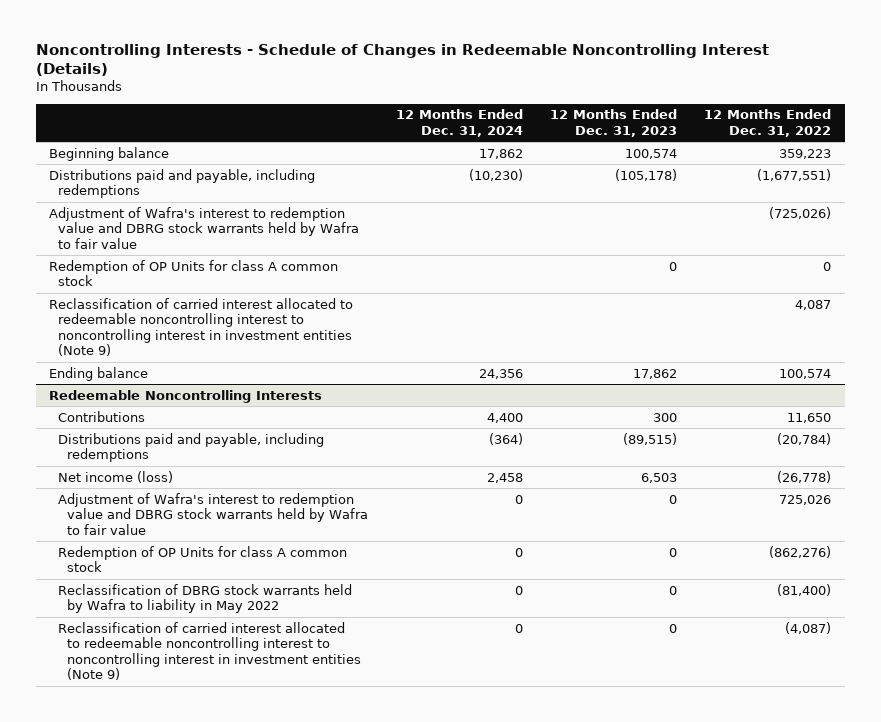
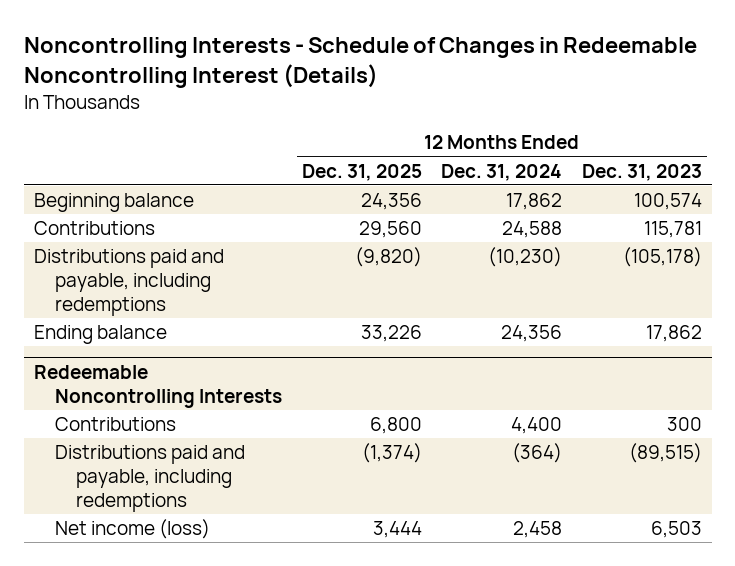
[704,109,832,137] 12 Months Ended Dec. 31, 2022 -> none
none -> [301,163,422,181] Dec. 31, 2025
none -> [33,221,155,236] Contributions
[49,206,360,249] Adjustment of Wafra's interest to redemption value and DBRG stock warrants held by Wafra to fair value -> none
[49,259,339,287] Redemption of OP Units for class A common stock -> none
[49,297,354,357] Reclassification of carried interest allocated to redeemable noncontrolling interest to noncontrolling interest in investment entities (Note 9) -> none
[58,492,369,535] Adjustment of Wafra's interest to redemption value and DBRG stock warrants held by Wafra to fair value -> none
[58,545,348,573] Redemption of OP Units for class A common stock -> none
[58,583,353,614] Reclassification of DBRG stock warrants held by Wafra to liability in May 2022 -> none
[58,621,362,681] Reclassification of carried interest allocated to redeemable noncontrolling interest to noncontrolling interest in investment entities (Note 9) -> none

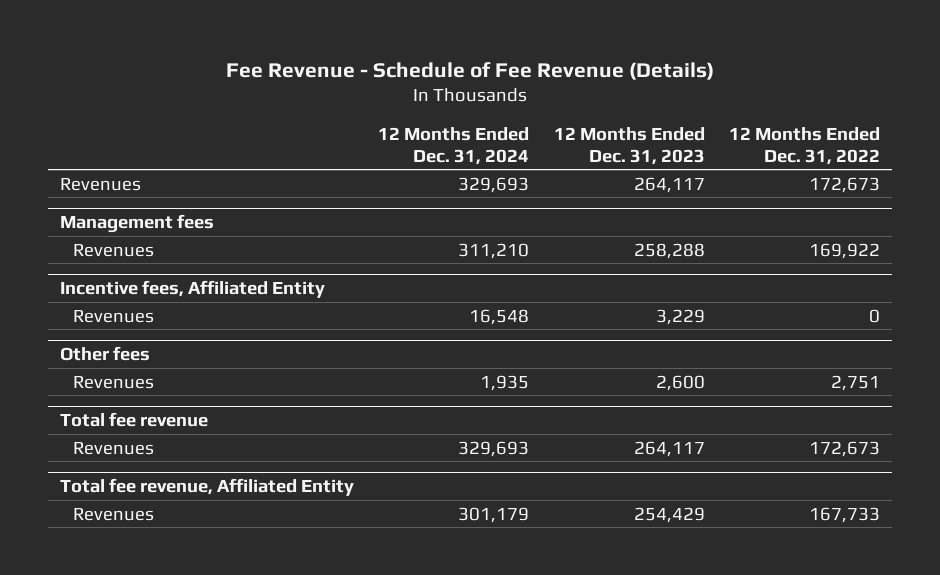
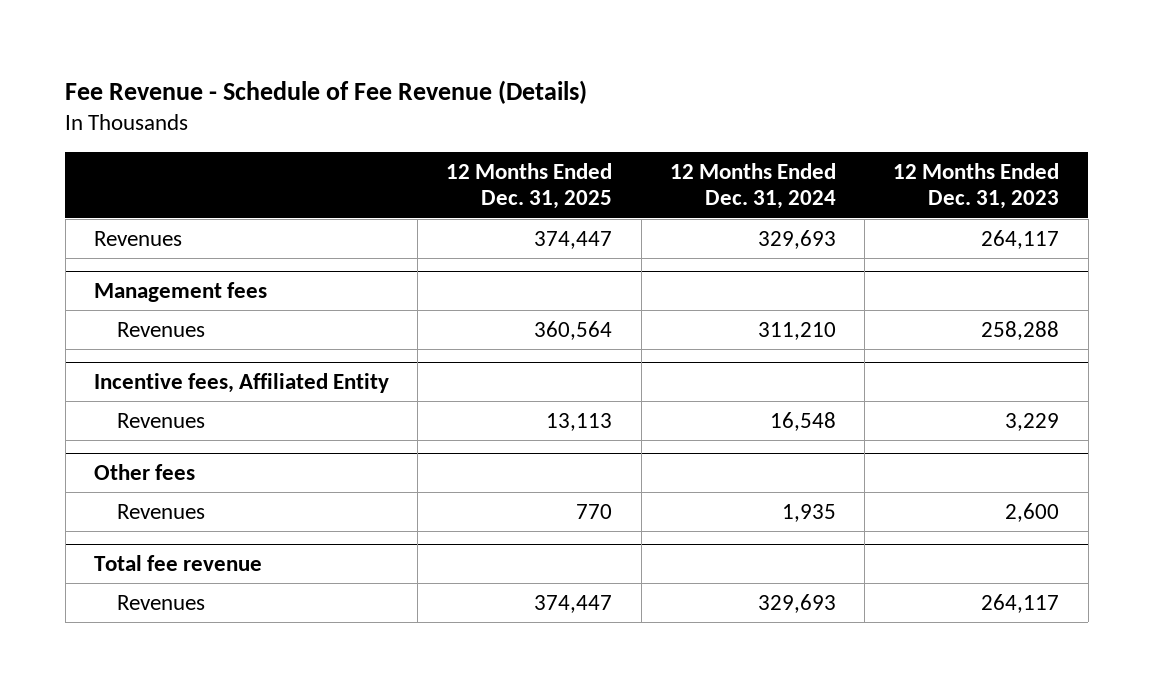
[728,126,880,165] 12 Months Ended Dec. 31, 2022 -> none
none -> [446,163,613,210] 12 Months Ended Dec. 31, 2025
[60,477,355,496] Total fee revenue, Affiliated Entity -> none
[73,507,155,521] Revenues -> none

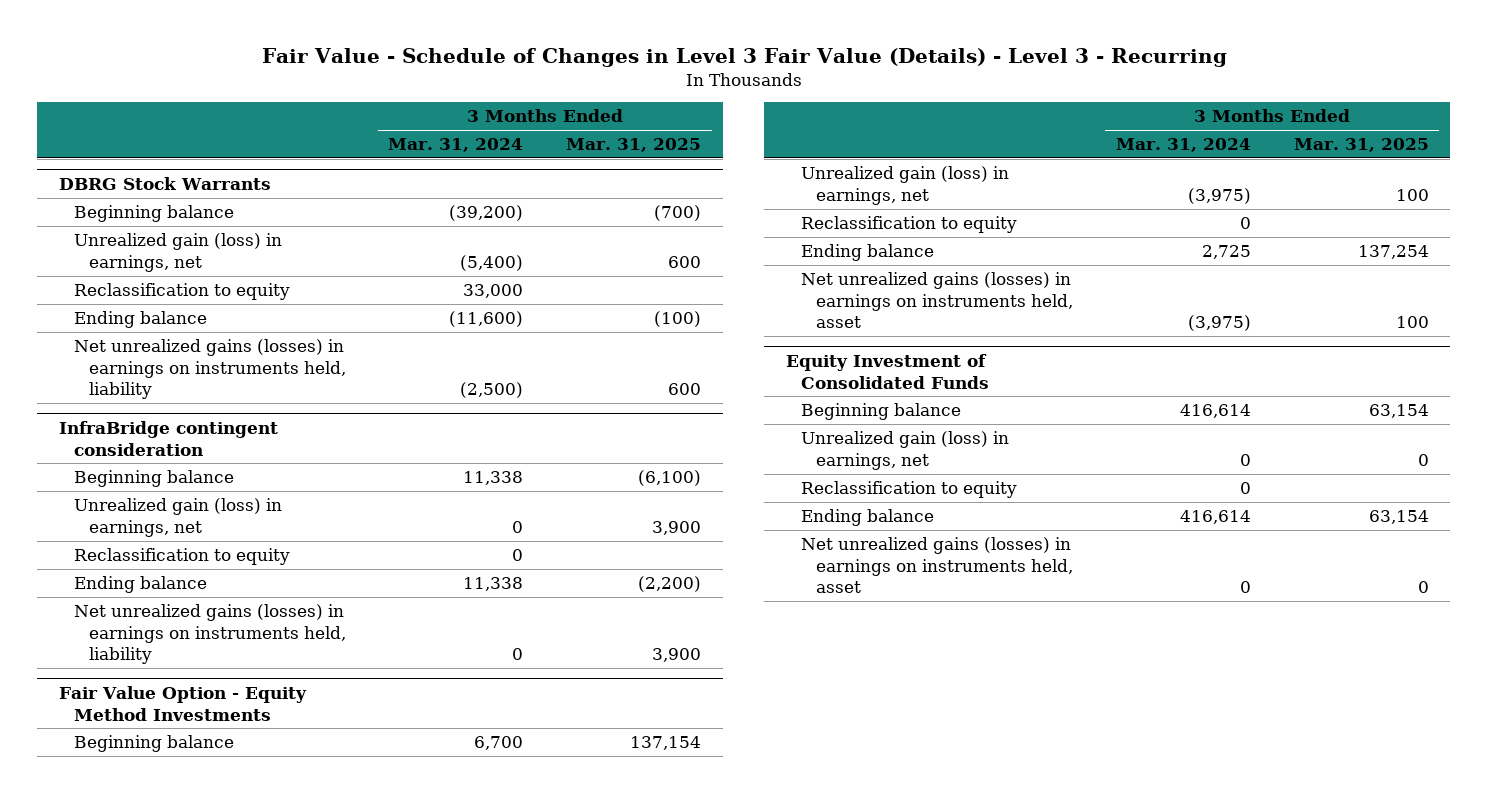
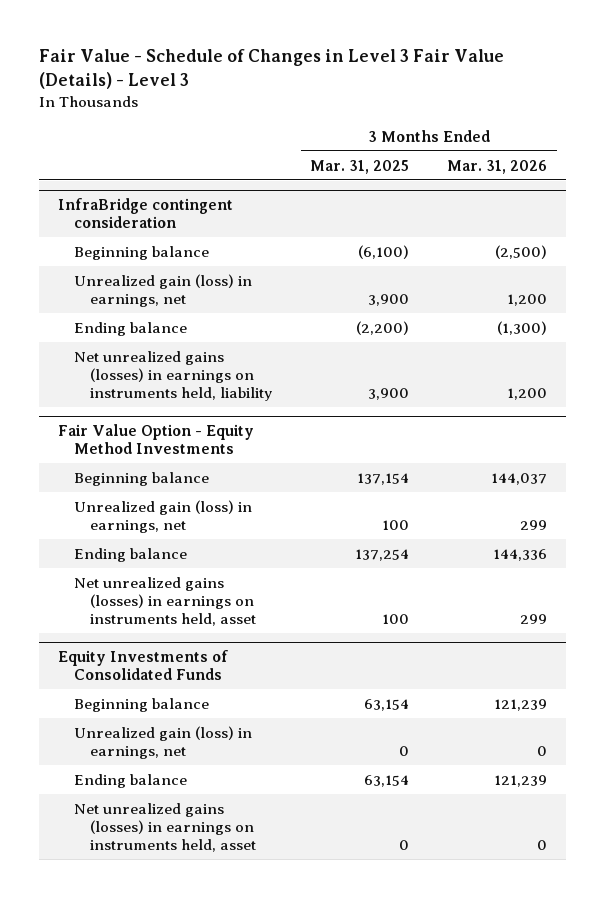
[261,48,1227,68] Fair Value - Schedule of Changes in Level 3 Fair Value (Details) - Level 3 - Recurring -> [38,49,504,90] Fair Value - Schedule of Changes in Level 3 Fair Value (Details) - Level 3
[388,138,524,153] Mar. 31, 2024 -> none
none -> [447,159,548,174] Mar. 31, 2026
[58,176,271,190] DBRG Stock Warrants -> none
[73,205,234,223] Beginning balance -> none
[73,233,282,272] Unrealized gain (loss) in earnings, net -> none
[73,283,290,301] Reclassification to equity -> none
[73,311,207,329] Ending balance -> none
[73,339,346,400] Net unrealized gains (losses) in earnings on instruments held, liability -> none
[73,548,290,566] Reclassification to equity -> none
[800,216,1017,234] Reclassification to equity -> none
[785,353,989,389] Equity Investment of Consolidated Funds -> [57,649,228,680] Equity Investments of Consolidated Funds
[800,481,1017,499] Reclassification to equity -> none

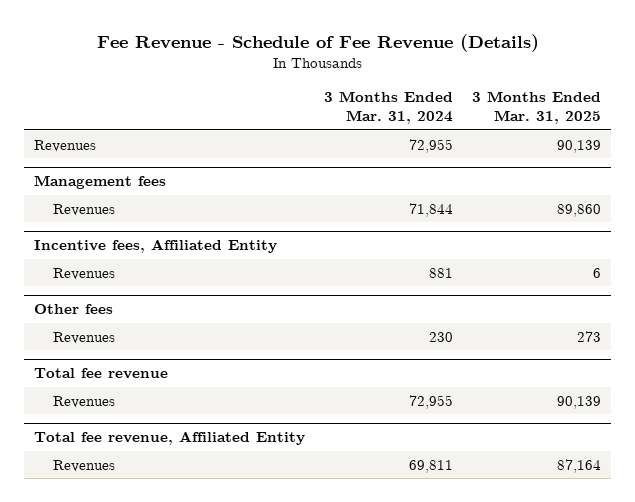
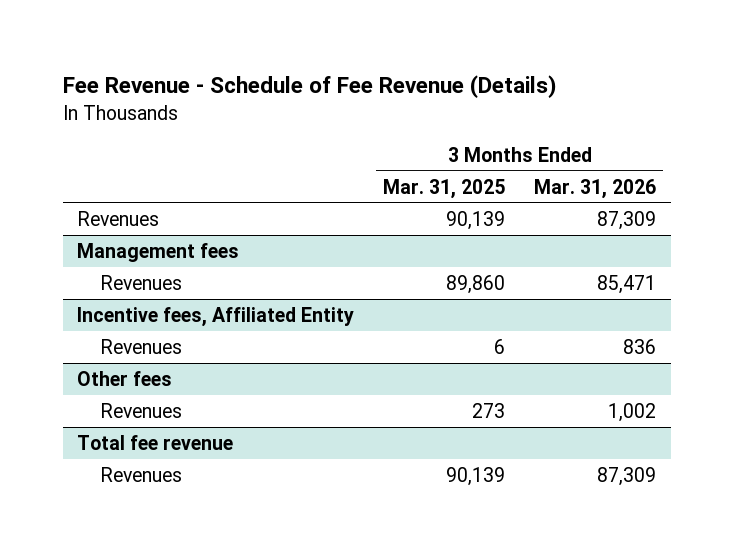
[324,91,454,125] 3 Months Ended Mar. 31, 2024 -> none
none -> [534,178,657,199] Mar. 31, 2026
[34,431,306,446] Total fee revenue, Affiliated Entity -> none
[53,459,116,472] Revenues -> none

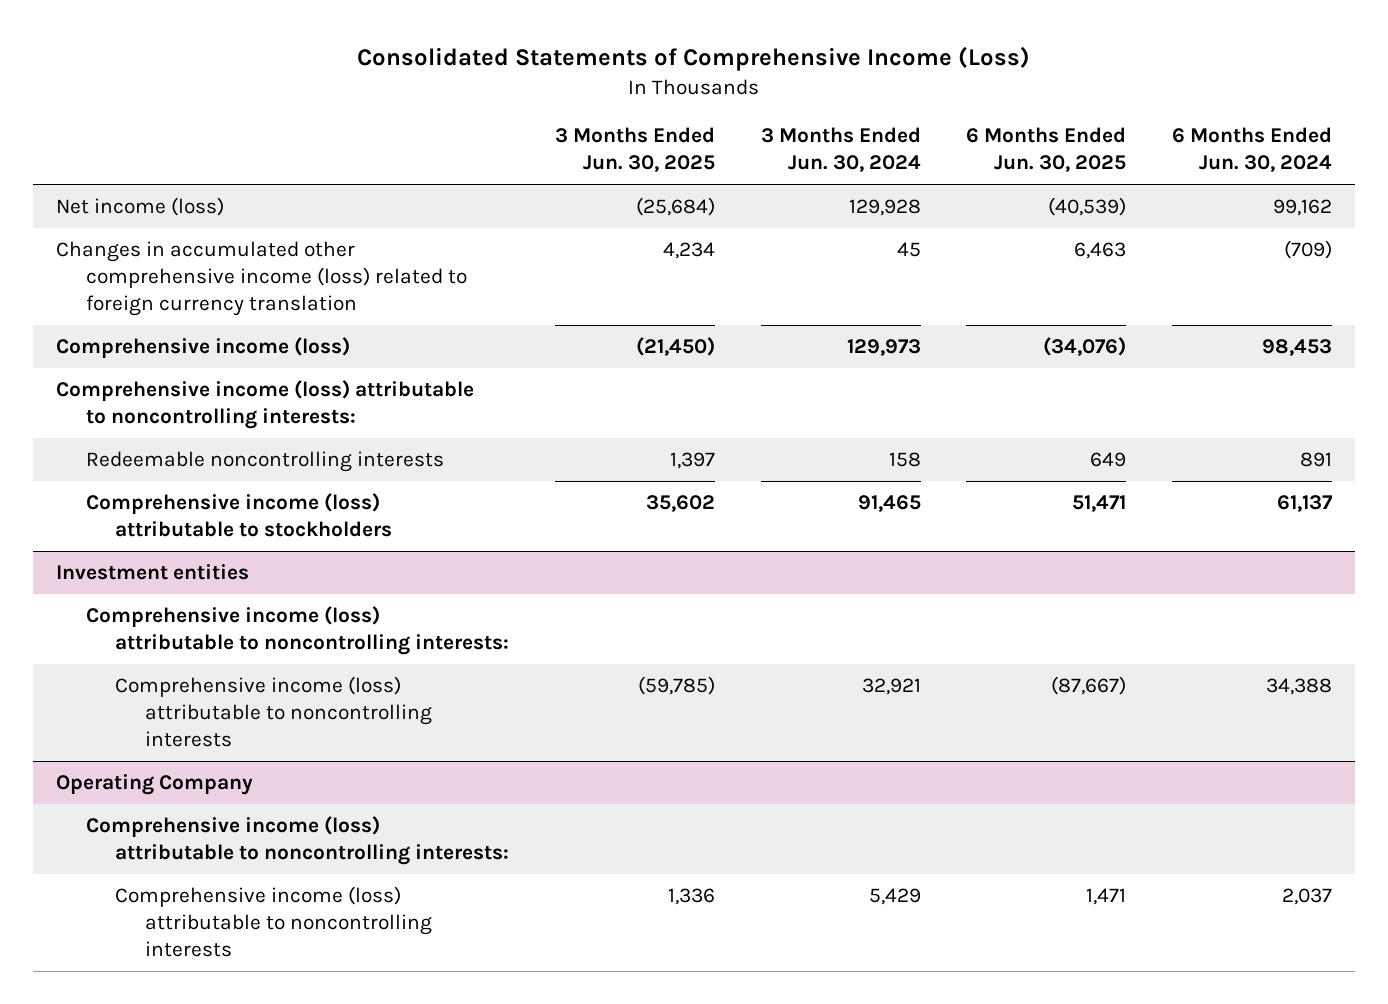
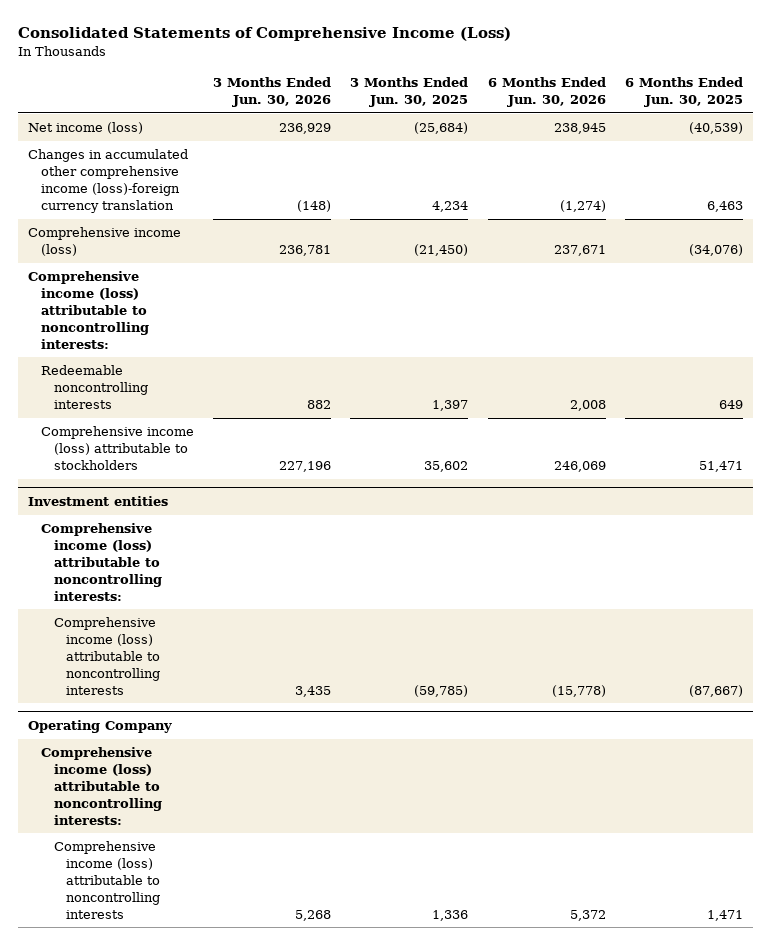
[760,127,921,173] 3 Months Ended Jun. 30, 2024 -> none
[1172,127,1333,173] 6 Months Ended Jun. 30, 2024 -> none
none -> [213,77,332,107] 3 Months Ended Jun. 30, 2026
none -> [487,77,606,107] 6 Months Ended Jun. 30, 2026
[56,241,467,316] Changes in accumulated other comprehensive income (loss) related to foreign currency translation -> [27,149,188,213] Changes in accumulated other comprehensive income (loss)-foreign currency translation

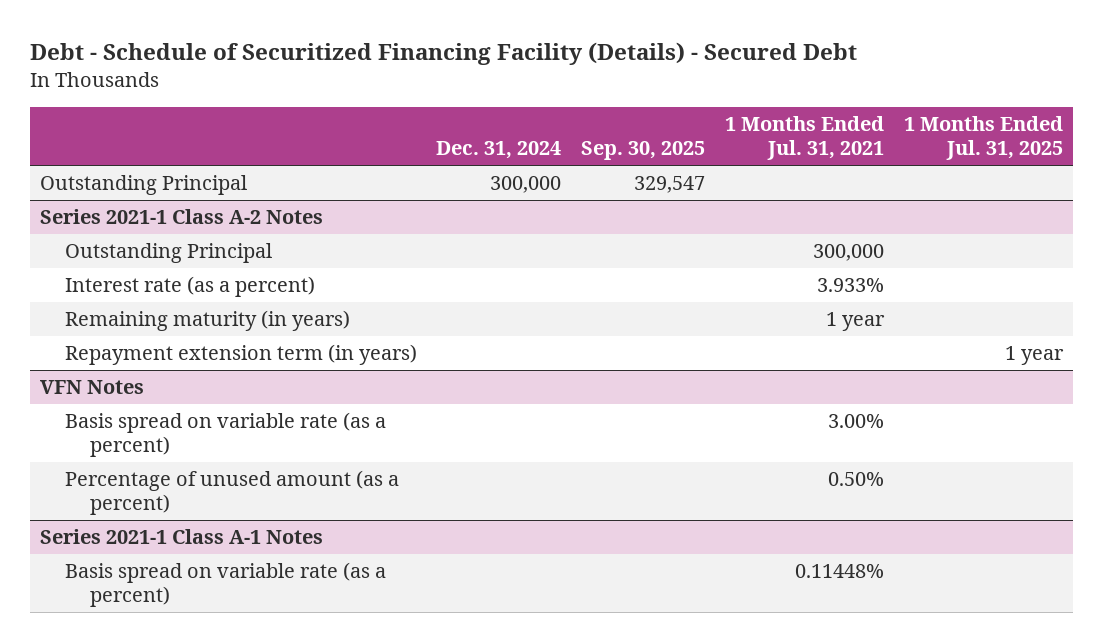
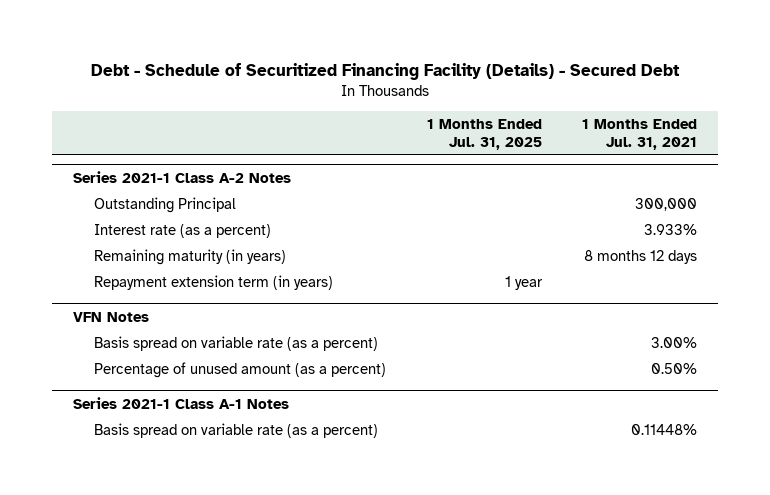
[436,141,562,160] Dec. 31, 2024 -> none
[581,141,706,161] Sep. 30, 2025 -> none
[39,175,247,196] Outstanding Principal -> none
[825,312,885,332] 1 year -> [584,250,698,265] 8 months 12 days

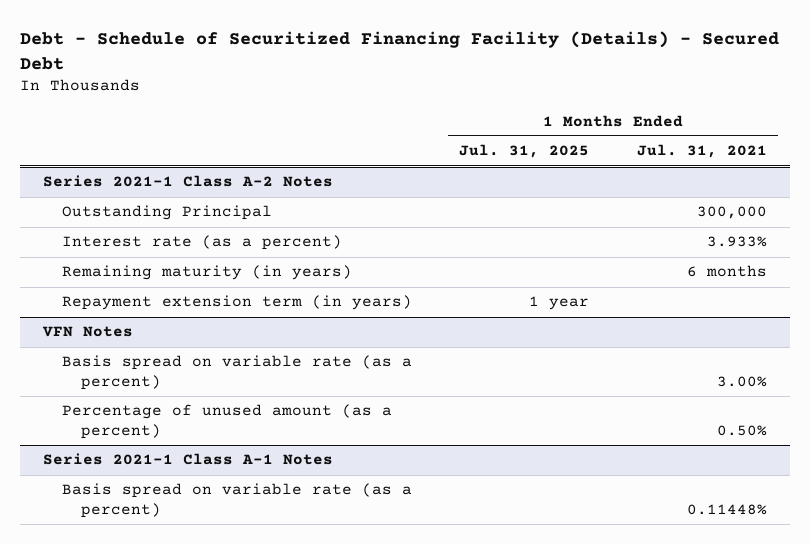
[584,250,698,265] 8 months 12 days -> [686,265,767,278] 6 months

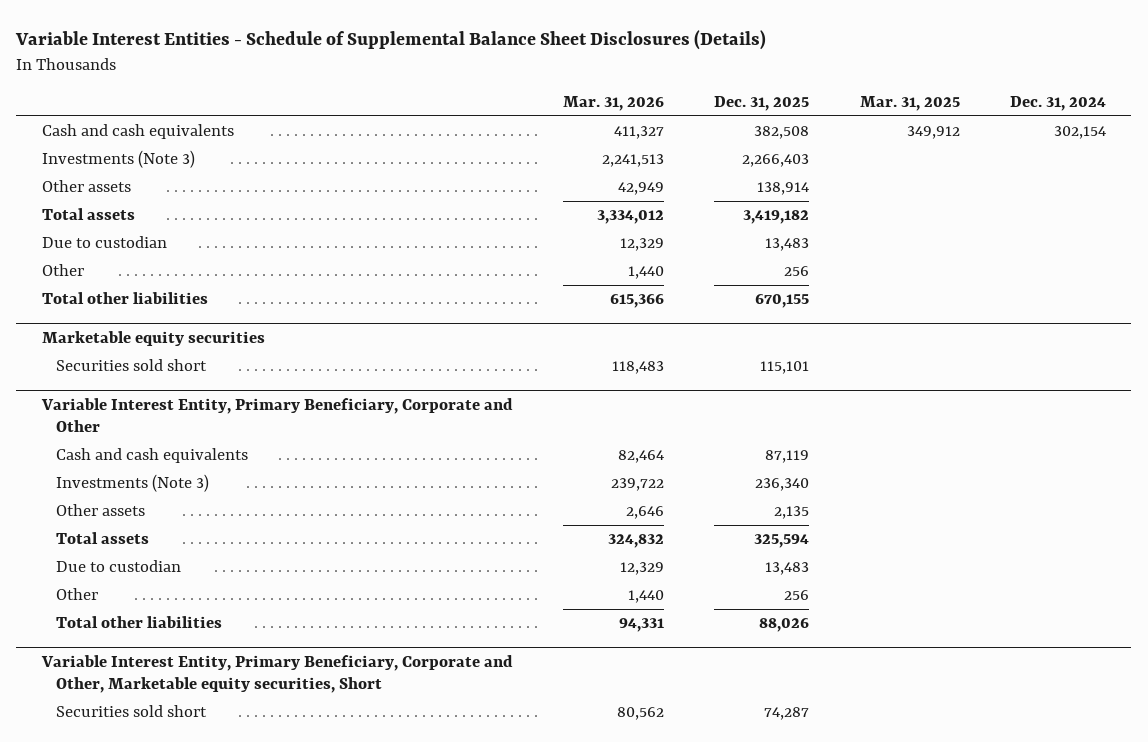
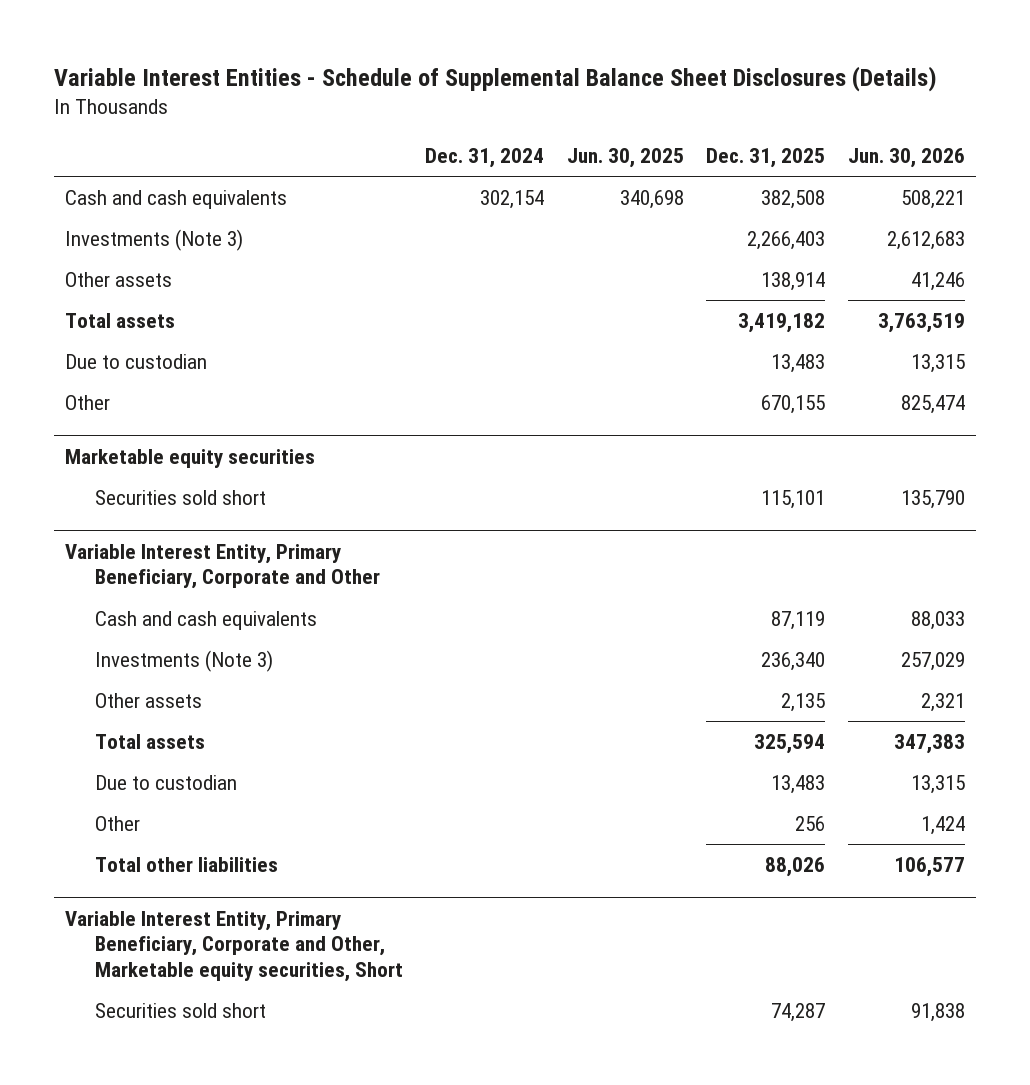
[563,96,665,112] Mar. 31, 2026 -> none
[859,96,960,112] Mar. 31, 2025 -> none
none -> [566,148,684,169] Jun. 30, 2025
none -> [847,148,965,169] Jun. 30, 2026
[41,292,208,305] Total other liabilities -> none
[784,266,810,277] 256 -> [761,395,826,415] 670,155

